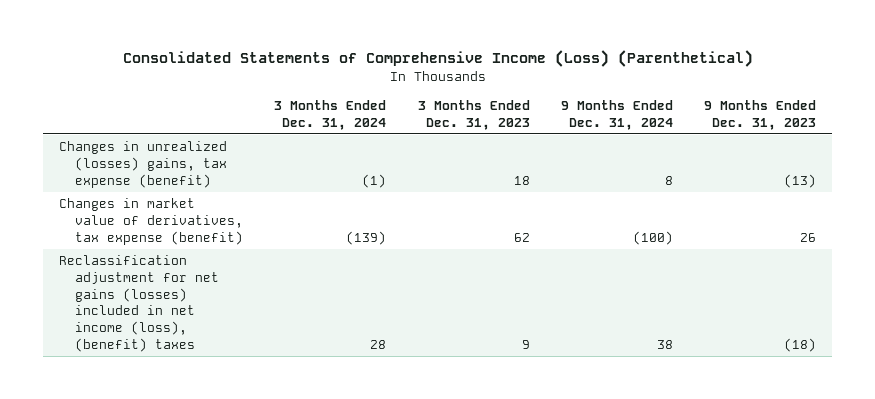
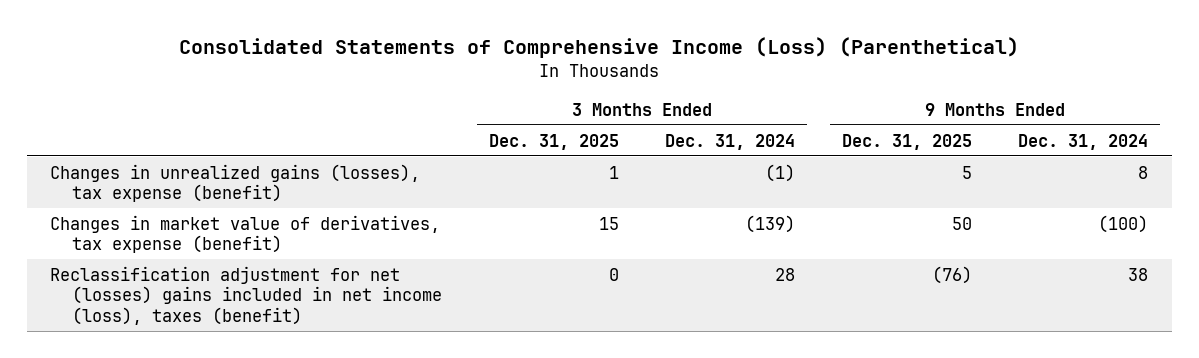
[417,99,530,130] 3 Months Ended Dec. 31, 2023 -> none
[704,99,817,130] 9 Months Ended Dec. 31, 2023 -> none
none -> [488,133,619,150] Dec. 31, 2025
none -> [841,133,972,150] Dec. 31, 2025
[58,141,227,188] Changes in unrealized (losses) gains, tax expense (benefit) -> [50,163,421,203] Changes in unrealized gains (losses), tax expense (benefit)
[58,255,219,352] Reclassification adjustment for net gains (losses) included in net income (loss), (benefit) taxes -> [50,265,443,325] Reclassification adjustment for net (losses) gains included in net income (loss), taxes (benefit)

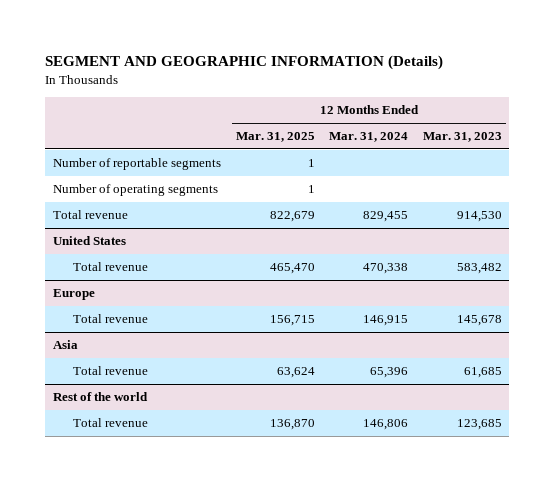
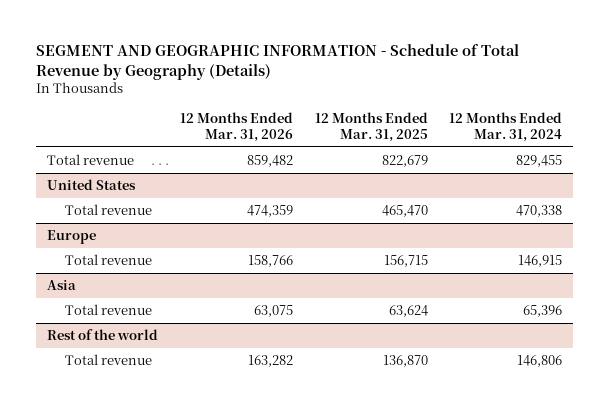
[45,54,444,70] SEGMENT AND GEOGRAPHIC INFORMATION (Details) -> [36,44,520,81] SEGMENT AND GEOGRAPHIC INFORMATION - Schedule of Total Revenue by Geography (Details)
[423,132,503,143] Mar. 31, 2023 -> none
none -> [179,112,293,143] 12 Months Ended Mar. 31, 2026
[52,158,221,171] Number of reportable segments -> none
[52,184,218,197] Number of operating segments -> none

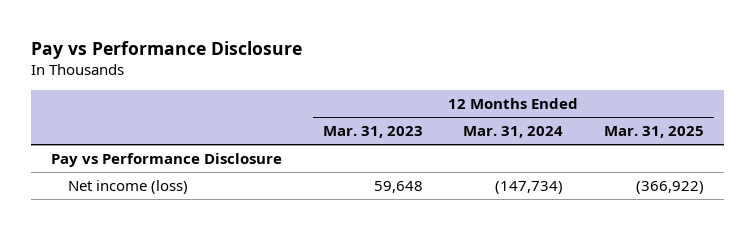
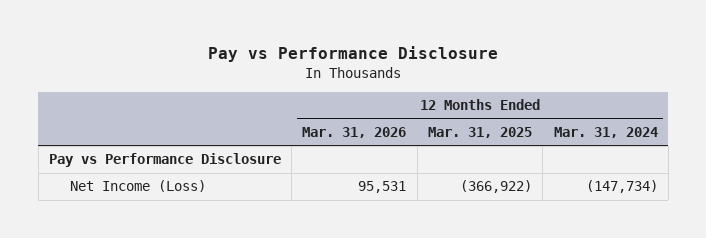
[322,126,423,139] Mar. 31, 2023 -> none
none -> [302,126,407,138] Mar. 31, 2026
[68,179,189,194] Net income (loss) -> [69,180,206,193] Net Income (Loss)

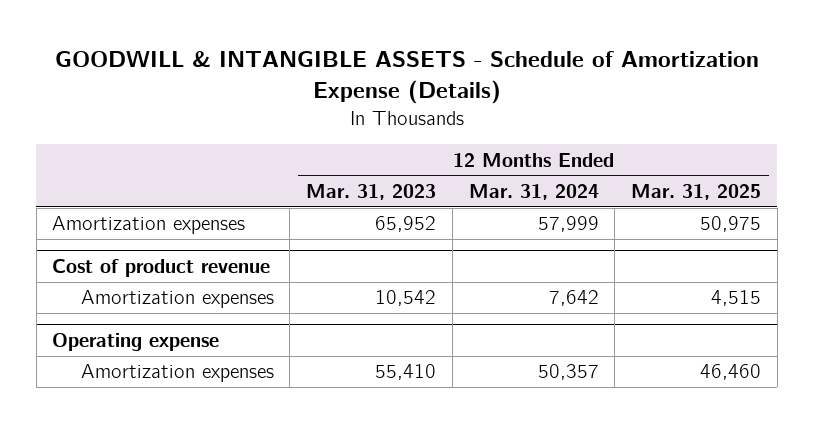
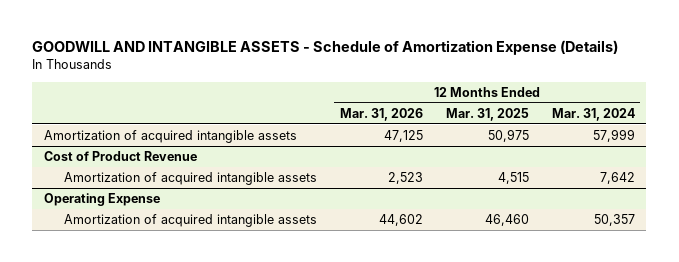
[54,50,759,104] GOODWILL & INTANGIBLE ASSETS - Schedule of Amortization Expense (Details) -> [32,40,619,56] GOODWILL AND INTANGIBLE ASSETS - Schedule of Amortization Expense (Details)
[306,184,437,201] Mar. 31, 2023 -> none
none -> [339,107,423,121] Mar. 31, 2026
[52,216,246,235] Amortization expenses -> [43,130,297,144] Amortization of acquired intangible assets
[52,259,271,278] Cost of product revenue -> [43,151,197,162] Cost of Product Revenue
[80,290,274,309] Amortization expenses -> [64,172,318,186] Amortization of acquired intangible assets
[52,333,220,352] Operating expense -> [43,193,160,207] Operating Expense
[80,364,274,383] Amortization expenses -> [64,214,318,228] Amortization of acquired intangible assets

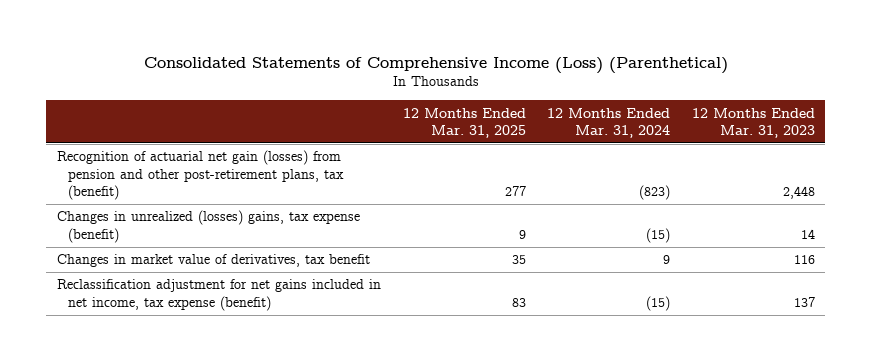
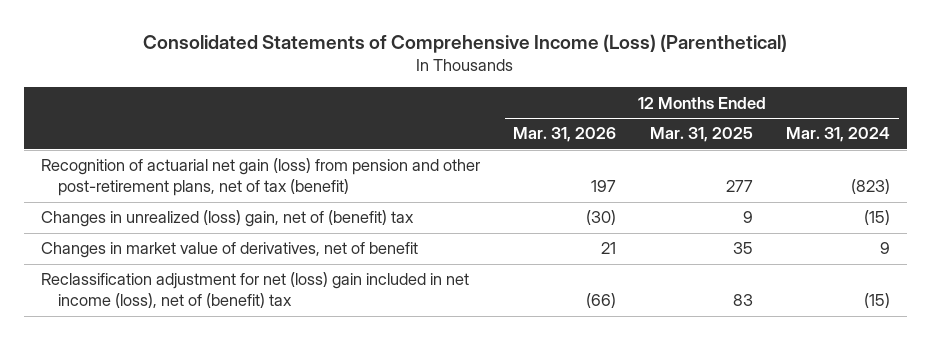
[691,107,815,138] 12 Months Ended Mar. 31, 2023 -> none
none -> [513,127,617,143] Mar. 31, 2026
[57,150,344,200] Recognition of actuarial net gain (losses) from pension and other post-retirement plans, tax (benefit) -> [40,158,480,197] Recognition of actuarial net gain (loss) from pension and other post-retirement plans, net of tax (benefit)
[57,210,361,243] Changes in unrealized (losses) gains, tax expense (benefit) -> [40,210,414,228] Changes in unrealized (loss) gain, net of (benefit) tax
[57,254,371,268] Changes in market value of derivatives, tax benefit -> [40,242,418,259] Changes in market value of derivatives, net of benefit
[57,279,382,311] Reclassification adjustment for net gains included in net income, tax expense (benefit) -> [40,272,469,309] Reclassification adjustment for net (loss) gain included in net income (loss), net of (benefit) tax

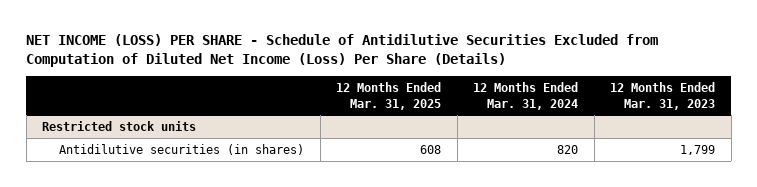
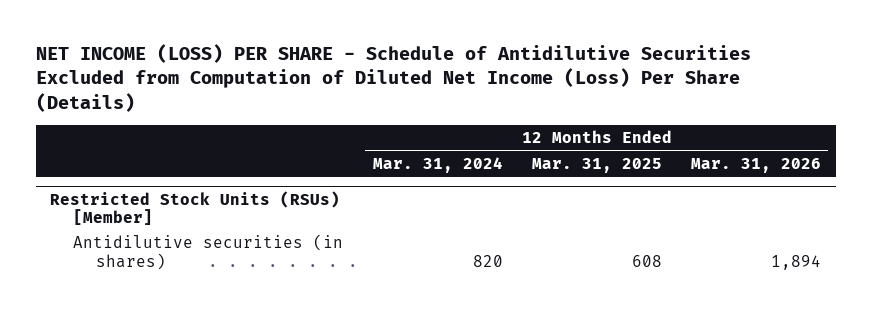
[610,81,716,110] 12 Months Ended Mar. 31, 2023 -> none
none -> [690,157,821,173] Mar. 31, 2026
[42,120,197,131] Restricted stock units -> [50,190,341,225] Restricted Stock Units (RSUs) [Member]

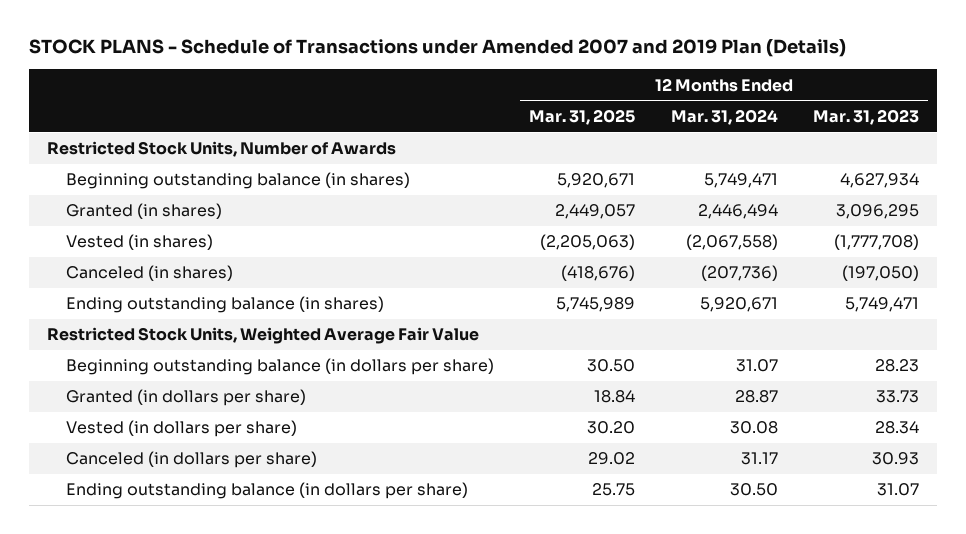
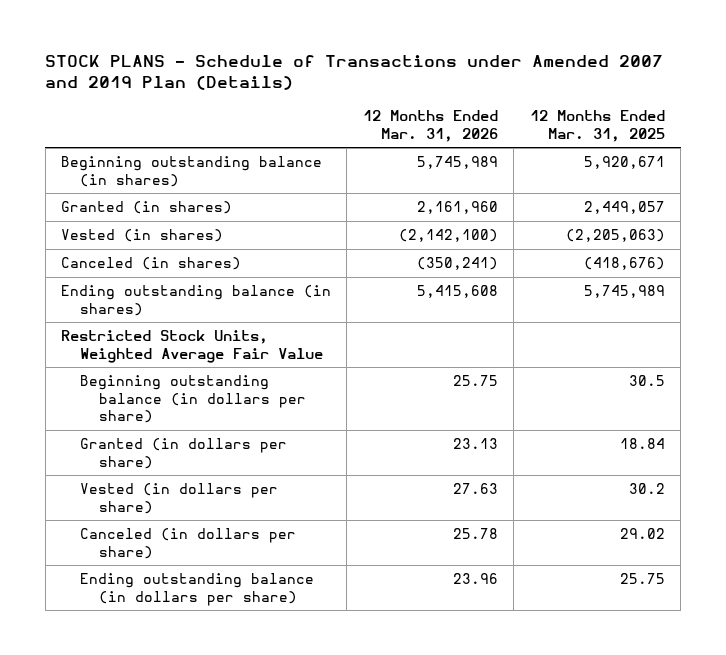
[670,109,778,126] Mar. 31, 2024 -> none
[813,109,920,126] Mar. 31, 2023 -> none
none -> [362,110,498,142] 12 Months Ended Mar. 31, 2026
[46,141,396,158] Restricted Stock Units, Number of Awards -> none
[587,359,636,373] 30.50 -> [628,375,665,387] 30.5
[587,421,636,435] 30.20 -> [628,483,665,495] 30.2

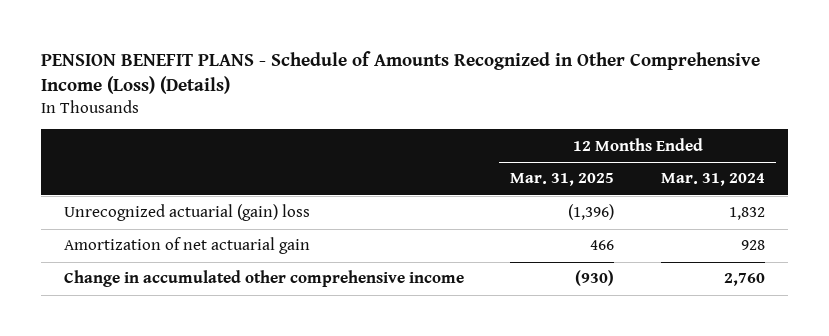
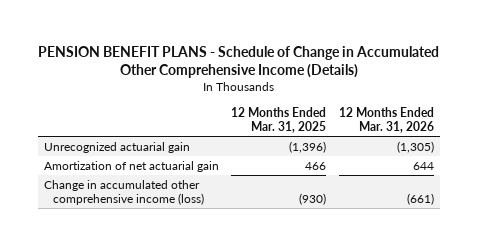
[40,50,760,95] PENSION BENEFIT PLANS - Schedule of Amounts Recognized in Other Comprehensive Income (Loss) (Details) -> [37,45,439,78] PENSION BENEFIT PLANS - Schedule of Change in Accumulated Other Comprehensive Income (Details)
[660,173,765,187] Mar. 31, 2024 -> none
none -> [338,106,434,133] 12 Months Ended Mar. 31, 2026
[63,204,310,222] Unrecognized actuarial (gain) loss -> [44,141,191,153] Unrecognized actuarial gain
[63,270,464,288] Change in accumulated other comprehensive income -> [44,179,204,205] Change in accumulated other comprehensive income (loss)

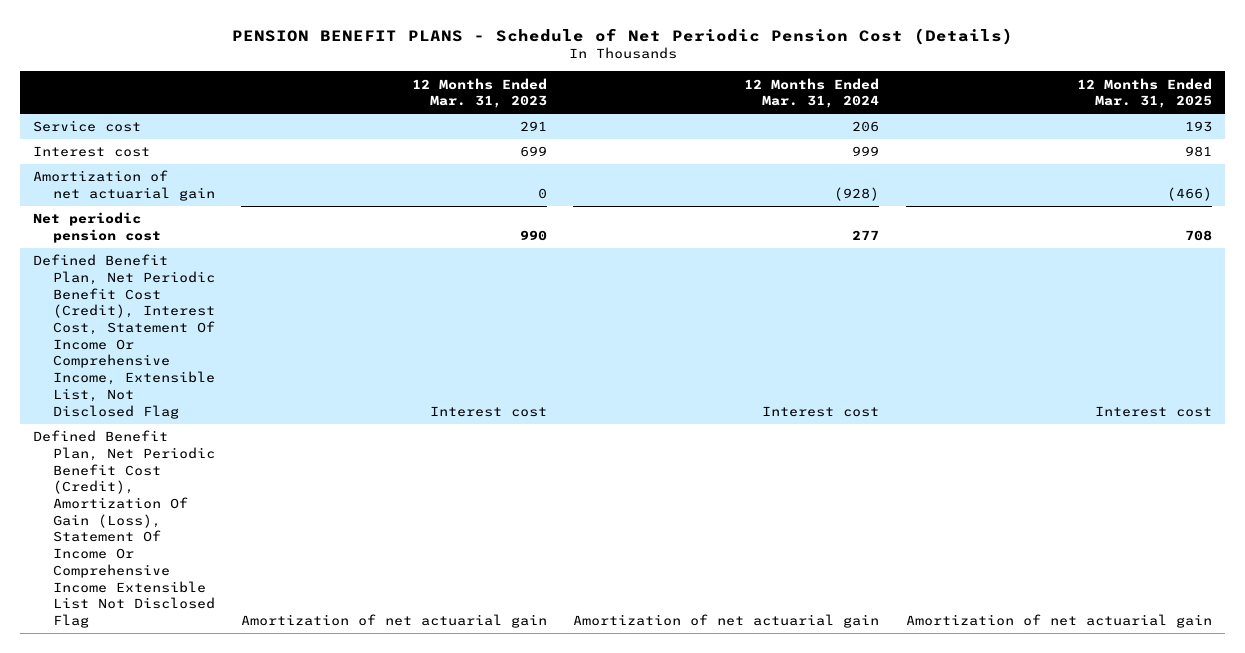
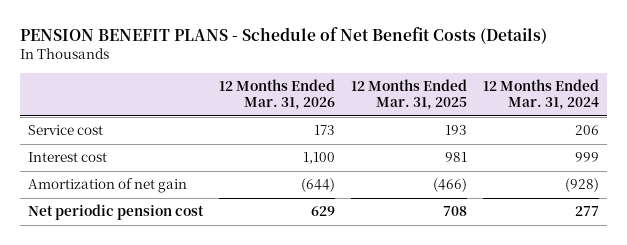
[231,27,1013,45] PENSION BENEFIT PLANS - Schedule of Net Periodic Pension Cost (Details) -> [19,26,547,44] PENSION BENEFIT PLANS - Schedule of Net Benefit Costs (Details)
[412,77,548,109] 12 Months Ended Mar. 31, 2023 -> none
none -> [219,79,336,111] 12 Months Ended Mar. 31, 2026
[33,170,215,201] Amortization of net actuarial gain -> [28,178,188,194] Amortization of net gain
[33,254,215,419] Defined Benefit Plan, Net Periodic Benefit Cost (Credit), Interest Cost, Statement Of Income Or Comprehensive Income, Extensible List, Not Disclosed Flag -> none
[33,430,215,628] Defined Benefit Plan, Net Periodic Benefit Cost (Credit), Amortization Of Gain (Loss), Statement Of Income Or Comprehensive Income Extensible List Not Disclosed Flag -> none

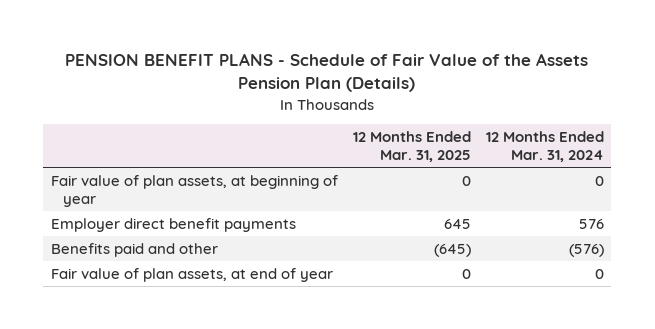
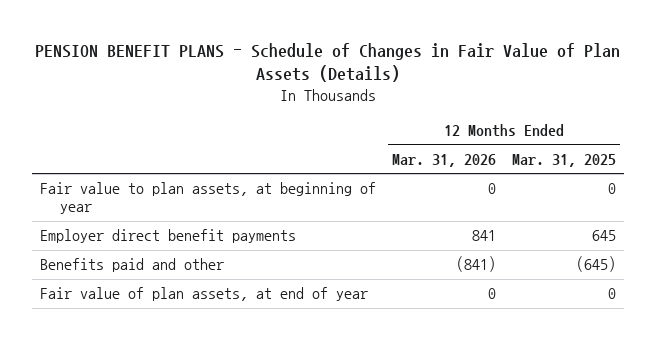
[65,53,589,93] PENSION BENEFIT PLANS - Schedule of Fair Value of the Assets Pension Plan (Details) -> [35,42,621,83] PENSION BENEFIT PLANS - Schedule of Changes in Fair Value of Plan Assets (Details)
[485,131,604,163] 12 Months Ended Mar. 31, 2024 -> none
none -> [392,153,497,167] Mar. 31, 2026
[50,174,338,207] Fair value of plan assets, at beginning of year -> [40,182,377,214] Fair value to plan assets, at beginning of year

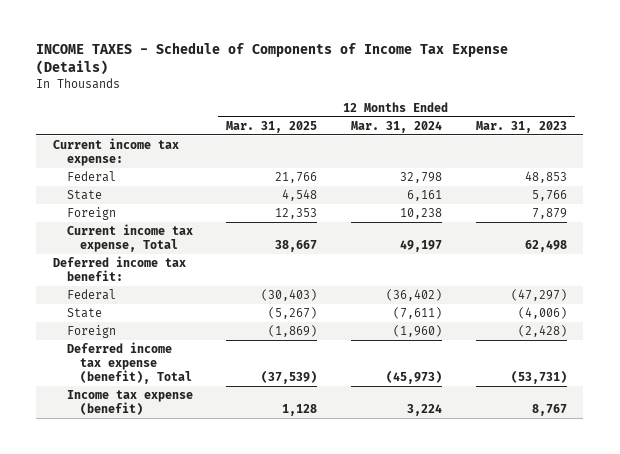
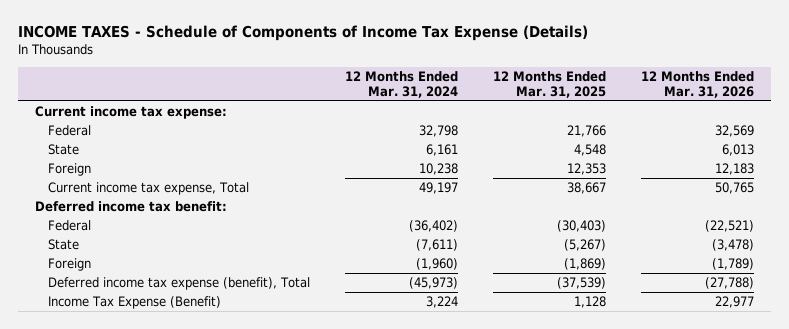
[475,120,567,133] Mar. 31, 2023 -> none
none -> [640,70,754,98] 12 Months Ended Mar. 31, 2026
[66,389,193,416] Income tax expense (benefit) -> [47,296,221,310] Income Tax Expense (Benefit)

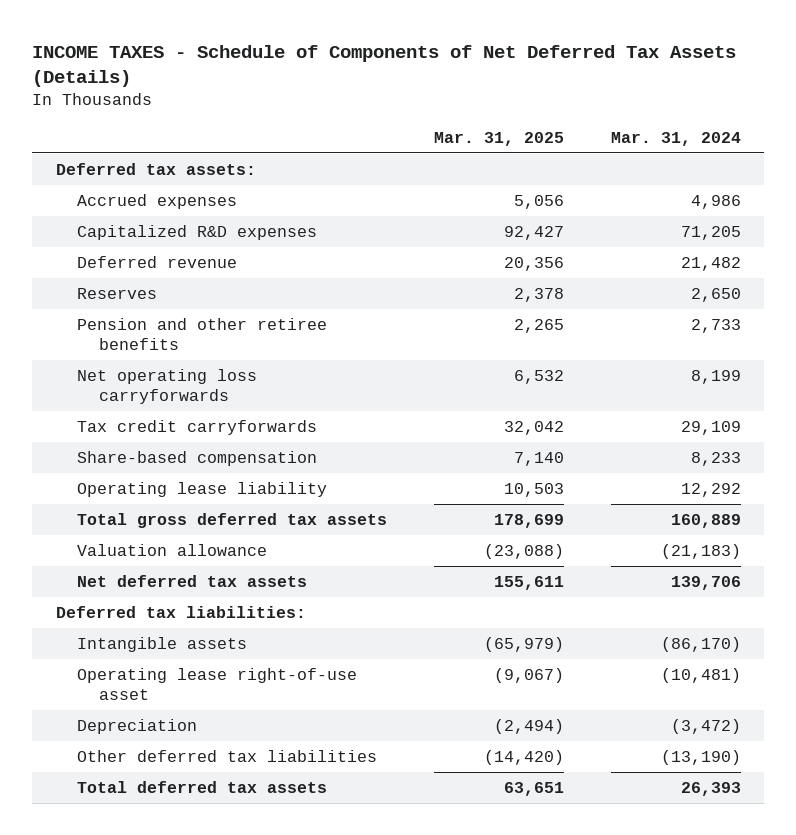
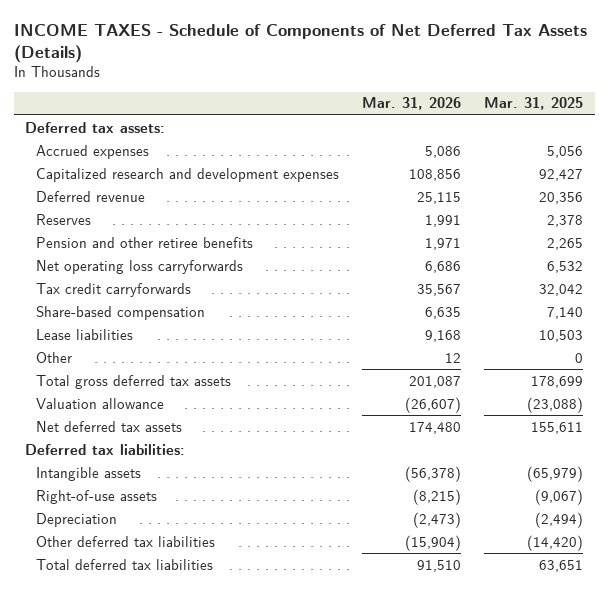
[610,131,741,146] Mar. 31, 2024 -> none
none -> [361,97,461,111] Mar. 31, 2026
[77,224,318,240] Capitalized R&D expenses -> [35,167,339,182] Capitalized research and development expenses
[77,481,328,497] Operating lease liability -> [35,328,133,340] Lease liabilities
none -> [35,351,72,363] Other
[77,667,358,700] Operating lease right-of-use asset -> [35,489,157,504] Right-of-use assets
[77,780,328,793] Total deferred tax assets -> [35,558,213,570] Total deferred tax liabilities

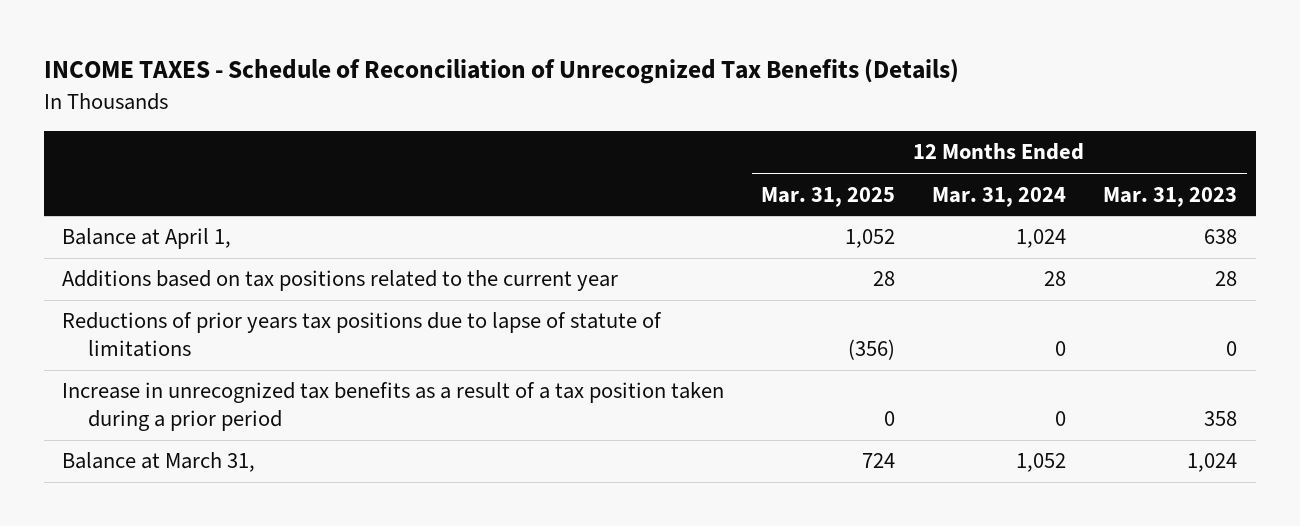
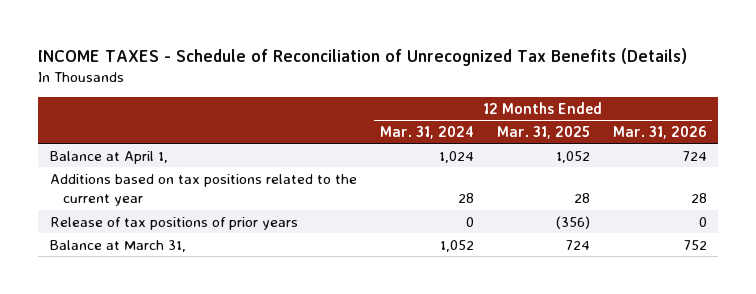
[1103,186,1238,207] Mar. 31, 2023 -> none
none -> [612,125,707,139] Mar. 31, 2026
[62,382,725,431] Increase in unrecognized tax benefits as a result of a tax position taken during a prior period -> none
[62,312,663,357] Reductions of prior years tax positions due to lapse of statute of limitations -> [49,216,298,230] Release of tax positions of prior years

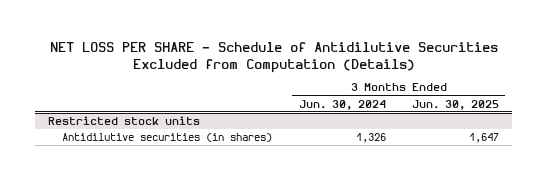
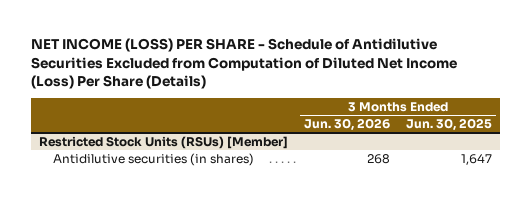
[49,41,498,73] NET LOSS PER SHARE - Schedule of Antidilutive Securities Excluded from Computation (Details) -> [30,38,457,90] NET INCOME (LOSS) PER SHARE - Schedule of Antidilutive Securities Excluded from Computation of Diluted Net Income (Loss) Per Share (Details)
[298,99,386,110] Jun. 30, 2024 -> none
none -> [304,118,391,132] Jun. 30, 2026
[48,116,201,126] Restricted stock units -> [38,135,288,149] Restricted Stock Units (RSUs) [Member]

